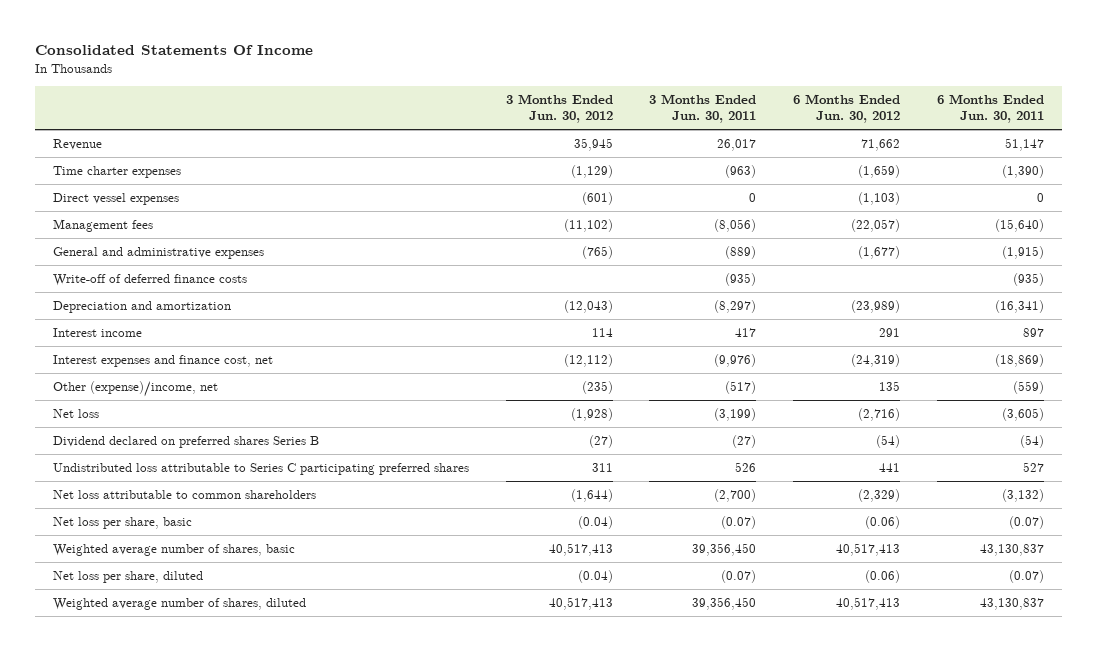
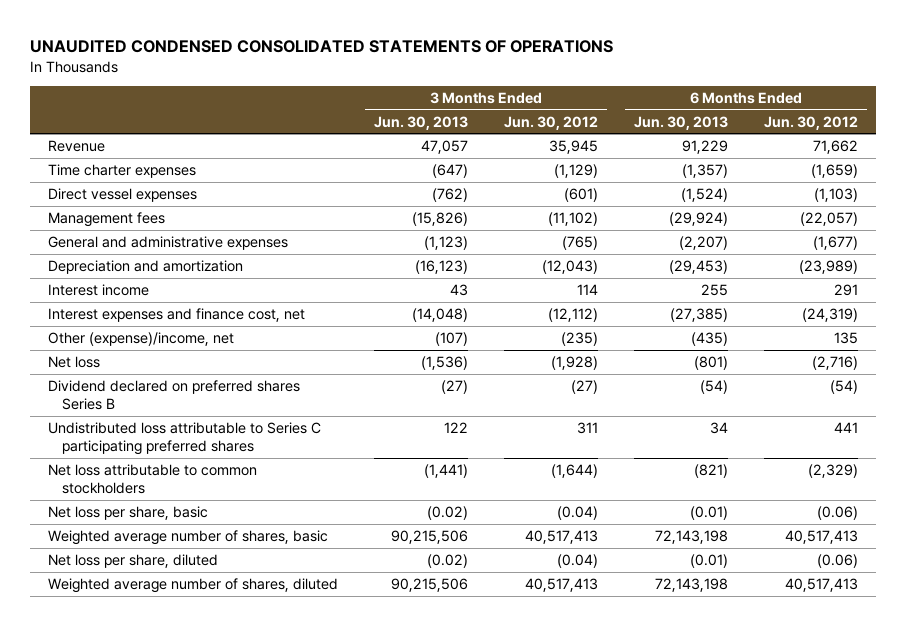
[34,45,313,56] Consolidated Statements Of Income -> [29,40,613,54] UNAUDITED CONDENSED CONSOLIDATED STATEMENTS OF OPERATIONS
[649,93,757,124] 3 Months Ended Jun. 30, 2011 -> none
[936,93,1044,124] 6 Months Ended Jun. 30, 2011 -> none
none -> [373,115,468,130] Jun. 30, 2013
none -> [634,115,729,130] Jun. 30, 2013
[53,273,248,286] Write-off of deferred finance costs -> none
[53,489,317,499] Net loss attributable to common shareholders -> [47,463,257,495] Net loss attributable to common stockholders

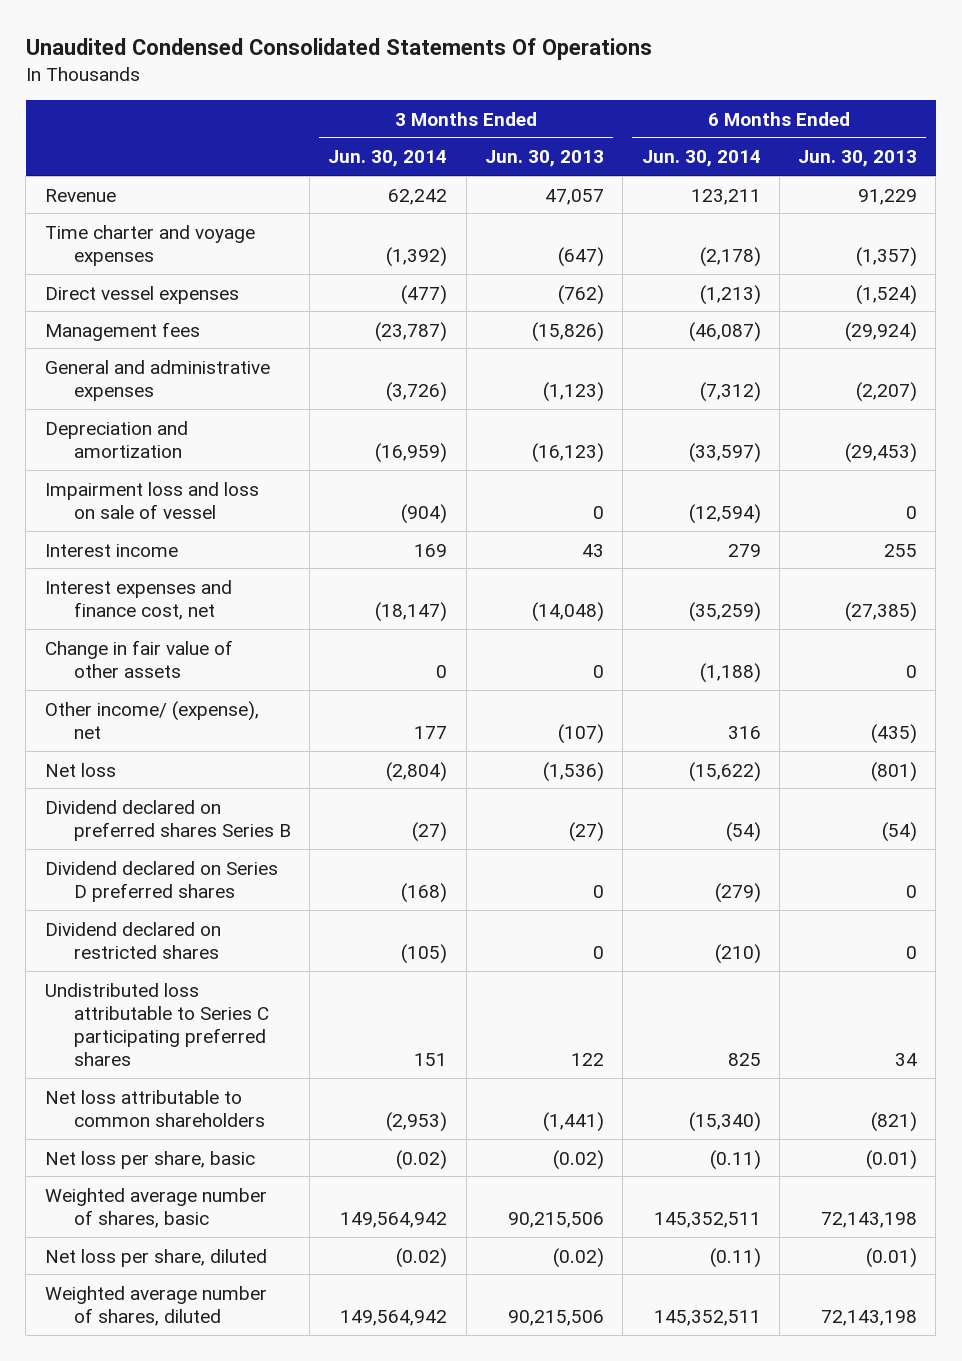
[29,40,613,54] UNAUDITED CONDENSED CONSOLIDATED STATEMENTS OF OPERATIONS -> [25,38,652,61] Unaudited Condensed Consolidated Statements Of Operations
[504,115,599,130] Jun. 30, 2012 -> none
[764,115,859,130] Jun. 30, 2012 -> none
none -> [328,150,448,168] Jun. 30, 2014
none -> [641,150,761,168] Jun. 30, 2014
[47,163,196,178] Time charter expenses -> [44,224,255,266] Time charter and voyage expenses
none -> [44,481,259,519] Impairment loss and loss on sale of vessel
none -> [44,639,233,678] Change in fair value of other assets
[47,331,234,346] Other (expense)/income, net -> [44,700,259,739] Other income/ (expense), net
none -> [44,860,278,902] Dividend declared on Series D preferred shares
none -> [44,921,221,959] Dividend declared on restricted shares
[47,463,257,495] Net loss attributable to common stockholders -> [44,1089,265,1127] Net loss attributable to common shareholders

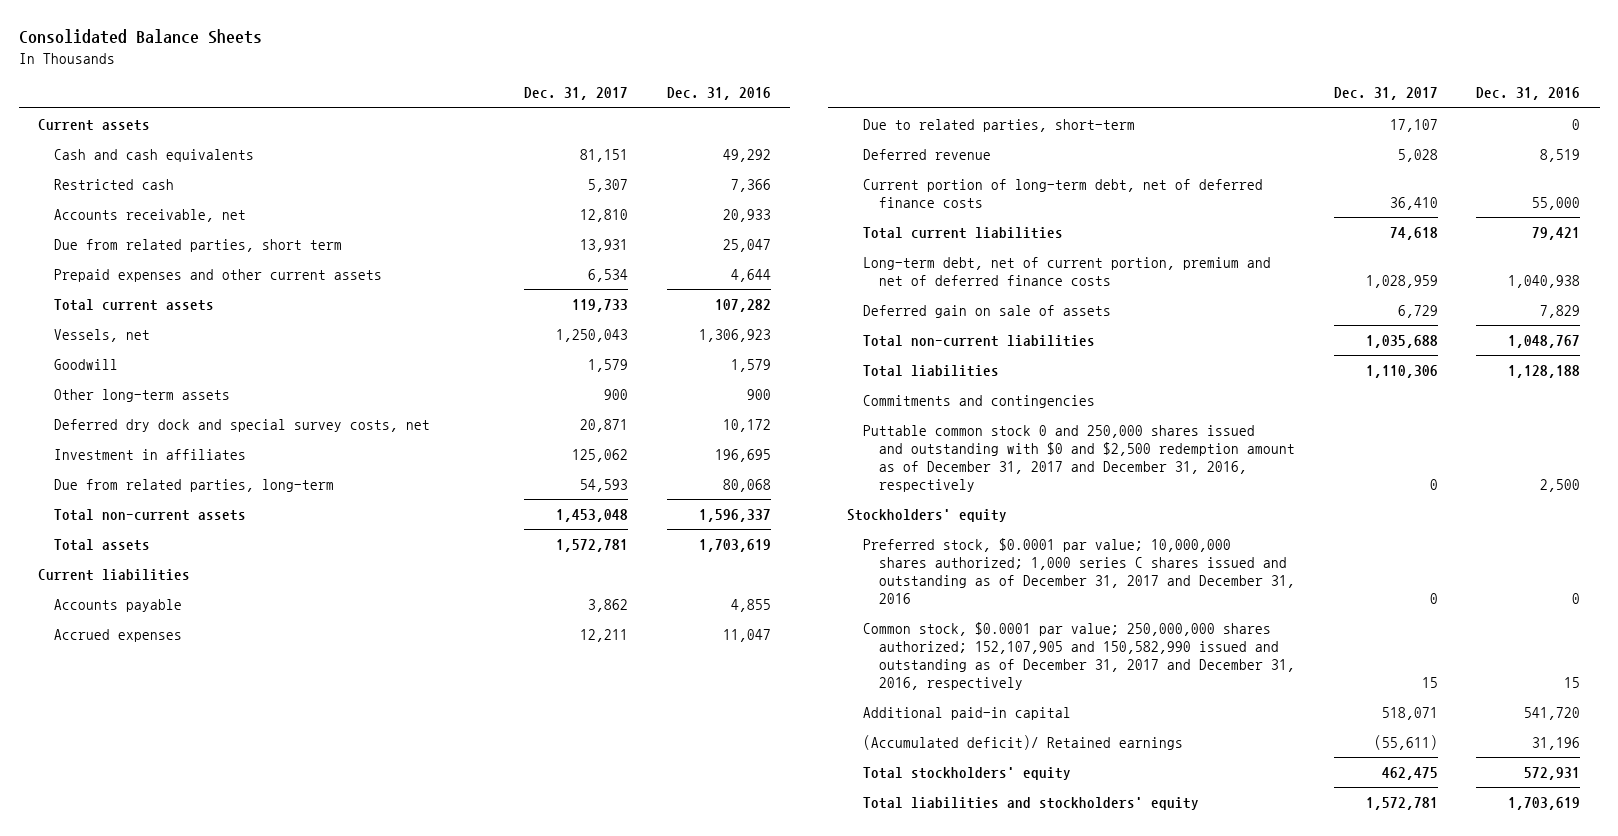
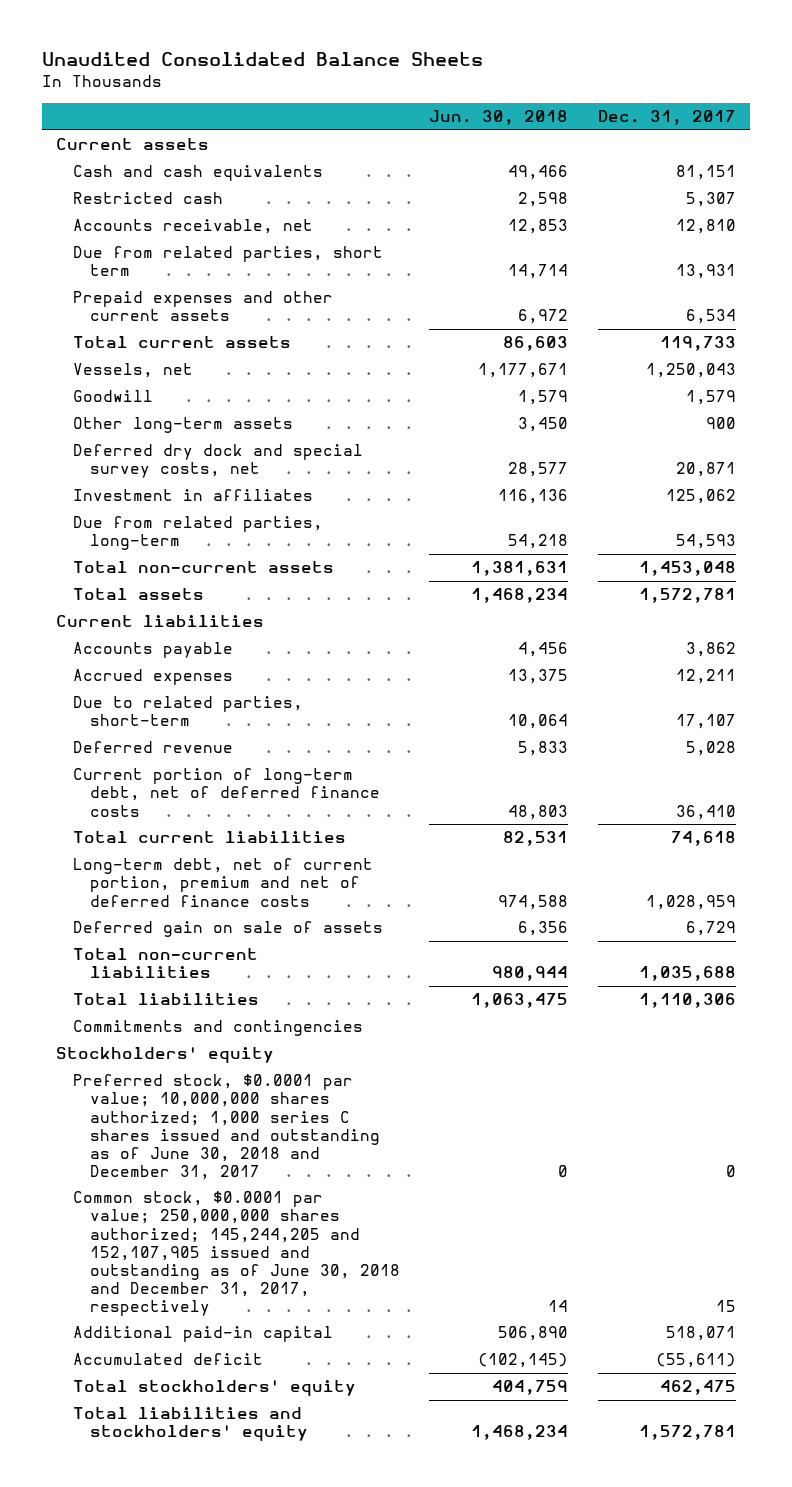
[18,29,262,45] Consolidated Balance Sheets -> [41,52,483,67] Unaudited Consolidated Balance Sheets
[666,87,771,101] Dec. 31, 2016 -> none
none -> [429,110,569,126] Jun. 30, 2018
[863,424,1295,493] Puttable common stock 0 and 250,000 shares issued and outstanding with $0 and $2,500 redemption amount as of December 31, 2017 and December 31, 2016, respectively -> none
[863,537,1295,605] Preferred stock, $0.0001 par value; 10,000,000 shares authorized; 1,000 series C shares issued and outstanding as of December 31, 2017 and December 31, 2016 -> [73,1074,380,1180] Preferred stock, $0.0001 par value; 10,000,000 shares authorized; 1,000 series C shares issued and outstanding as of June 30, 2018 and December 31, 2017
[863,621,1295,691] Common stock, $0.0001 par value; 250,000,000 shares authorized; 152,107,905 and 150,582,990 issued and outstanding as of December 31, 2017 and December 31, 2016, respectively -> [73,1191,400,1316] Common stock, $0.0001 par value; 250,000,000 shares authorized; 145,244,205 and 152,107,905 issued and outstanding as of June 30, 2018 and December 31, 2017, respectively
[863,734,1184,750] (Accumulated deficit)/ Retained earnings -> [73,1353,264,1366] Accumulated deficit

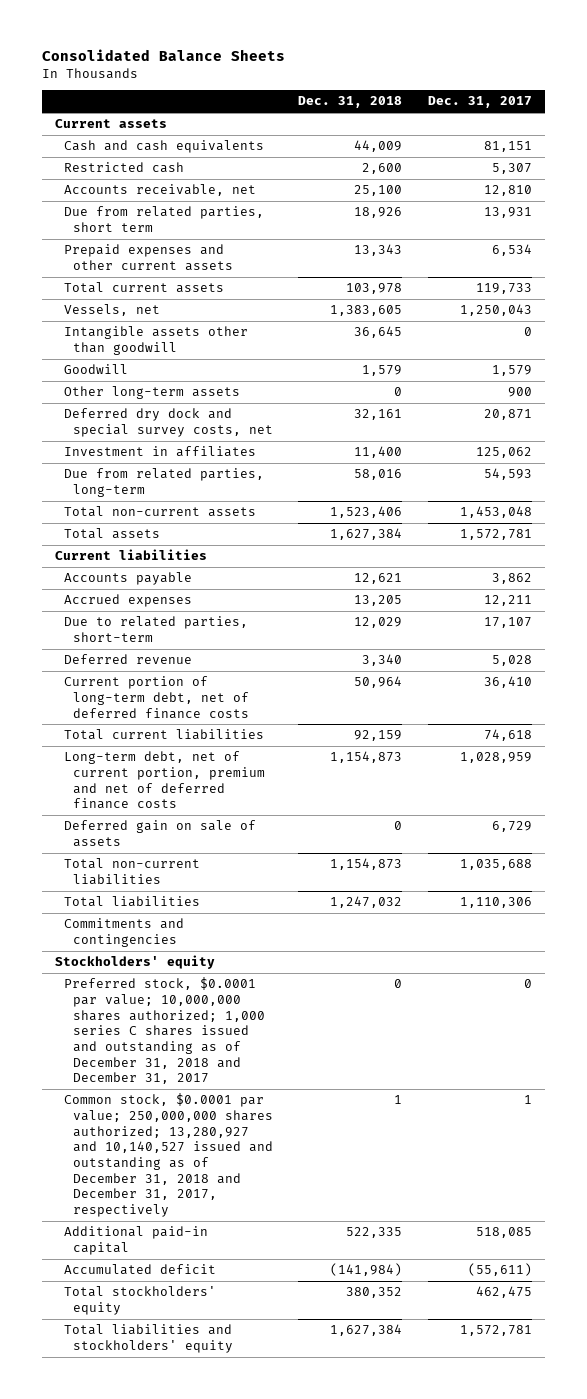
[41,52,483,67] Unaudited Consolidated Balance Sheets -> [42,49,286,62] Consolidated Balance Sheets
[429,110,569,126] Jun. 30, 2018 -> none
none -> [298,96,403,109] Dec. 31, 2018
none -> [63,326,248,356] Intangible assets other than goodwill
[73,1074,380,1180] Preferred stock, $0.0001 par value; 10,000,000 shares authorized; 1,000 series C shares issued and outstanding as of June 30, 2018 and December 31, 2017 -> [63,977,265,1085] Preferred stock, $0.0001 par value; 10,000,000 shares authorized; 1,000 series C shares issued and outstanding as of December 31, 2018 and December 31, 2017
[73,1191,400,1316] Common stock, $0.0001 par value; 250,000,000 shares authorized; 145,244,205 and 152,107,905 issued and outstanding as of June 30, 2018 and December 31, 2017, respectively -> [63,1093,273,1217] Common stock, $0.0001 par value; 250,000,000 shares authorized; 13,280,927 and 10,140,527 issued and outstanding as of December 31, 2018 and December 31, 2017, respectively
[715,1299,736,1312] 15 -> [524,1095,533,1105] 1
[665,1326,736,1342] 518,071 -> [476,1227,533,1239] 518,085

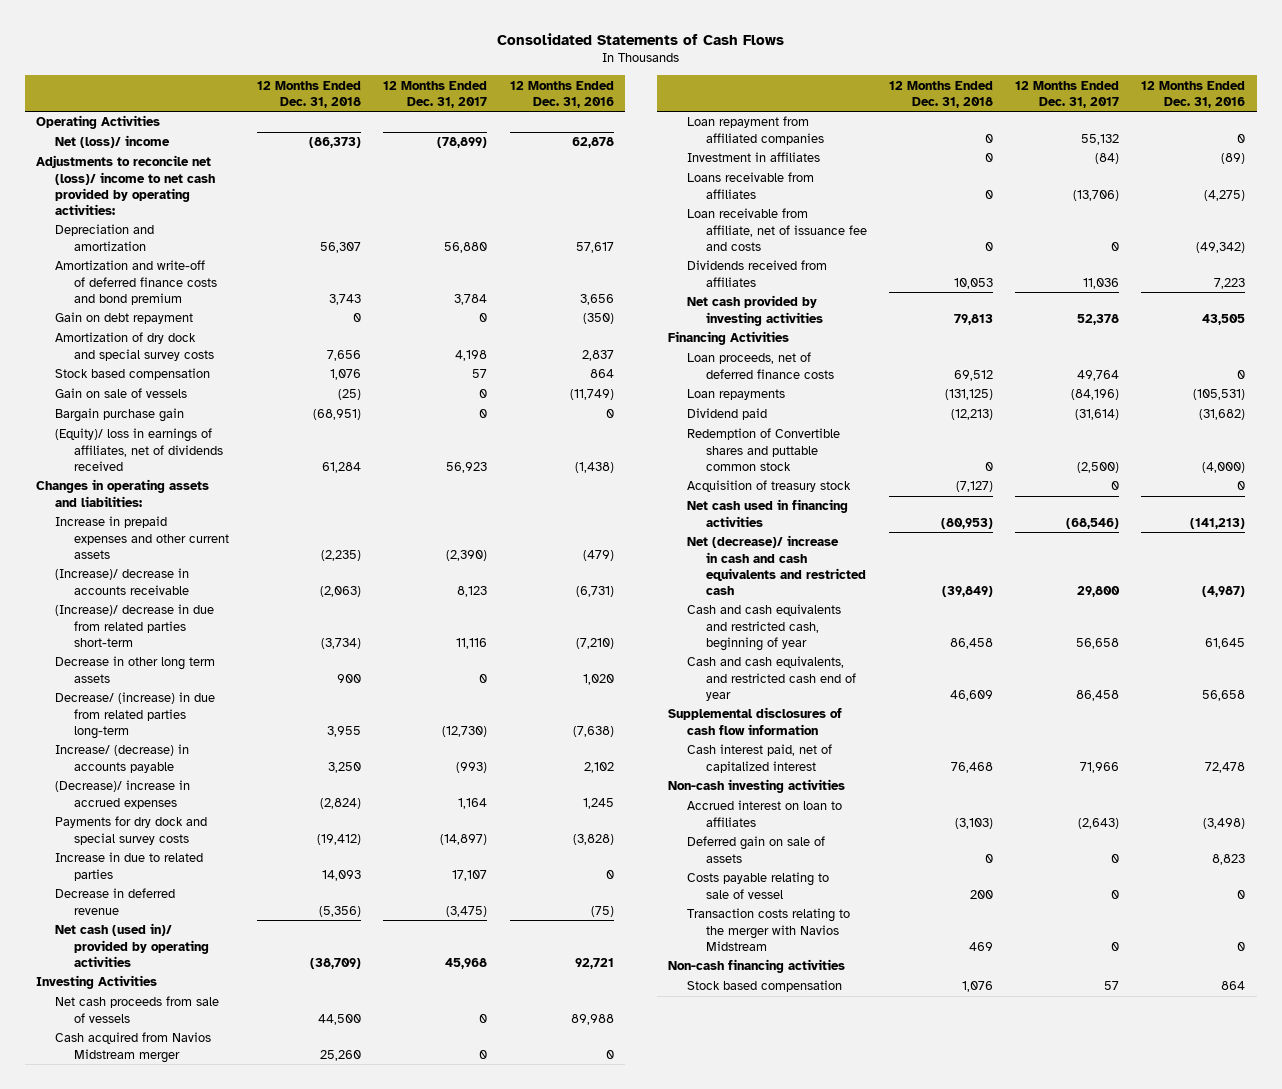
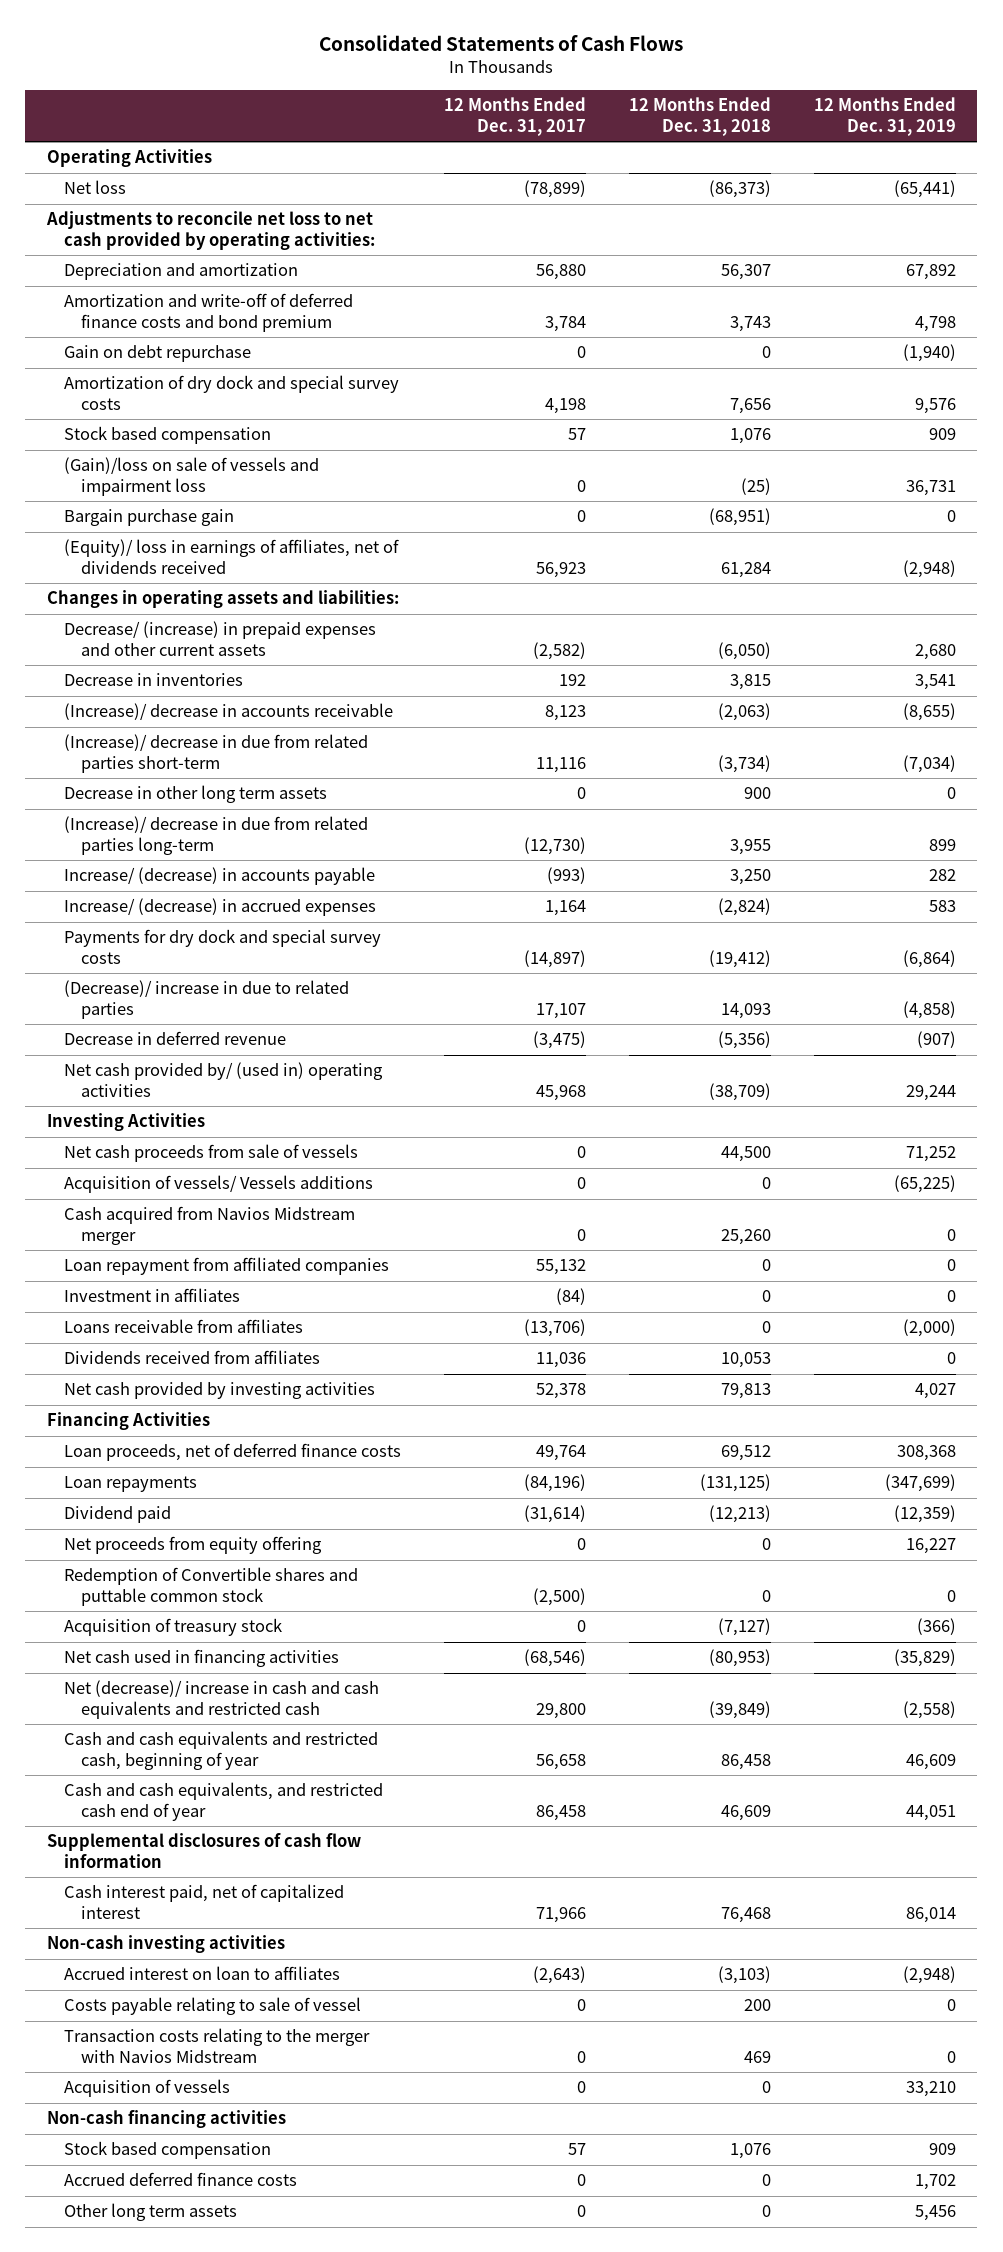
[509,80,614,108] 12 Months Ended Dec. 31, 2016 -> none
none -> [813,97,956,136] 12 Months Ended Dec. 31, 2019
[54,135,170,149] Net (loss)/ income -> [64,180,127,195] Net loss
[36,155,215,215] Adjustments to reconcile net (loss)/ income to net cash provided by operating activities: -> [45,211,376,251] Adjustments to reconcile net loss to net cash provided by operating activities:
[54,312,193,325] Gain on debt repayment -> [64,345,252,363] Gain on debt repurchase
[54,388,187,399] Gain on sale of vessels -> [64,457,320,497] (Gain)/loss on sale of vessels and impairment loss
[54,516,229,559] Increase in prepaid expenses and other current assets -> [64,621,377,657] Decrease/ (increase) in prepaid expenses and other current assets
[321,549,362,561] (2,235) -> [717,642,771,661] (6,050)
[446,549,488,561] (2,390) -> [533,642,587,661] (2,582)
none -> [64,673,244,687] Decrease in inventories
[54,692,215,739] Decrease/ (increase) in due from related parties long-term -> [64,816,369,856] (Increase)/ decrease in due from related parties long-term
[54,780,190,809] (Decrease)/ increase in accrued expenses -> [64,898,377,917] Increase/ (decrease) in accrued expenses
[54,852,203,881] Increase in due to related parties -> [64,980,350,1020] (Decrease)/ increase in due to related parties
[54,923,209,967] Net cash (used in)/ provided by operating activities -> [64,1062,384,1098] Net cash provided by/ (used in) operating activities
none -> [64,1175,374,1194] Acquisition of vessels/ Vessels additions
[686,208,867,251] Loan receivable from affiliate, net of issuance fee and costs -> none
none -> [64,1536,323,1555] Net proceeds from equity offering
[686,836,825,863] Deferred gain on sale of assets -> none
none -> [64,2079,231,2098] Acquisition of vessels
none -> [64,2172,298,2187] Accrued deferred finance costs
none -> [64,2203,238,2222] Other long term assets

